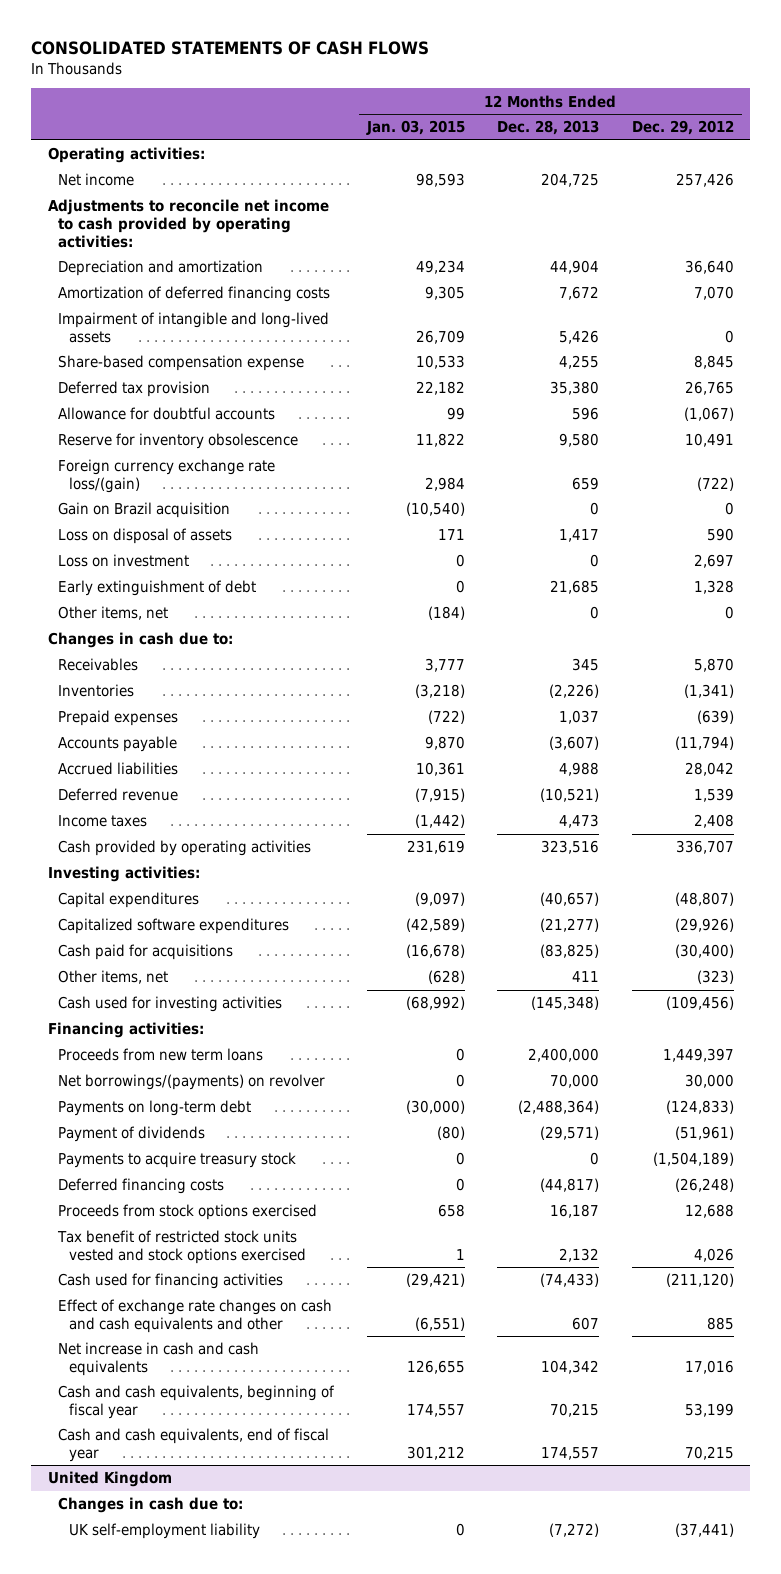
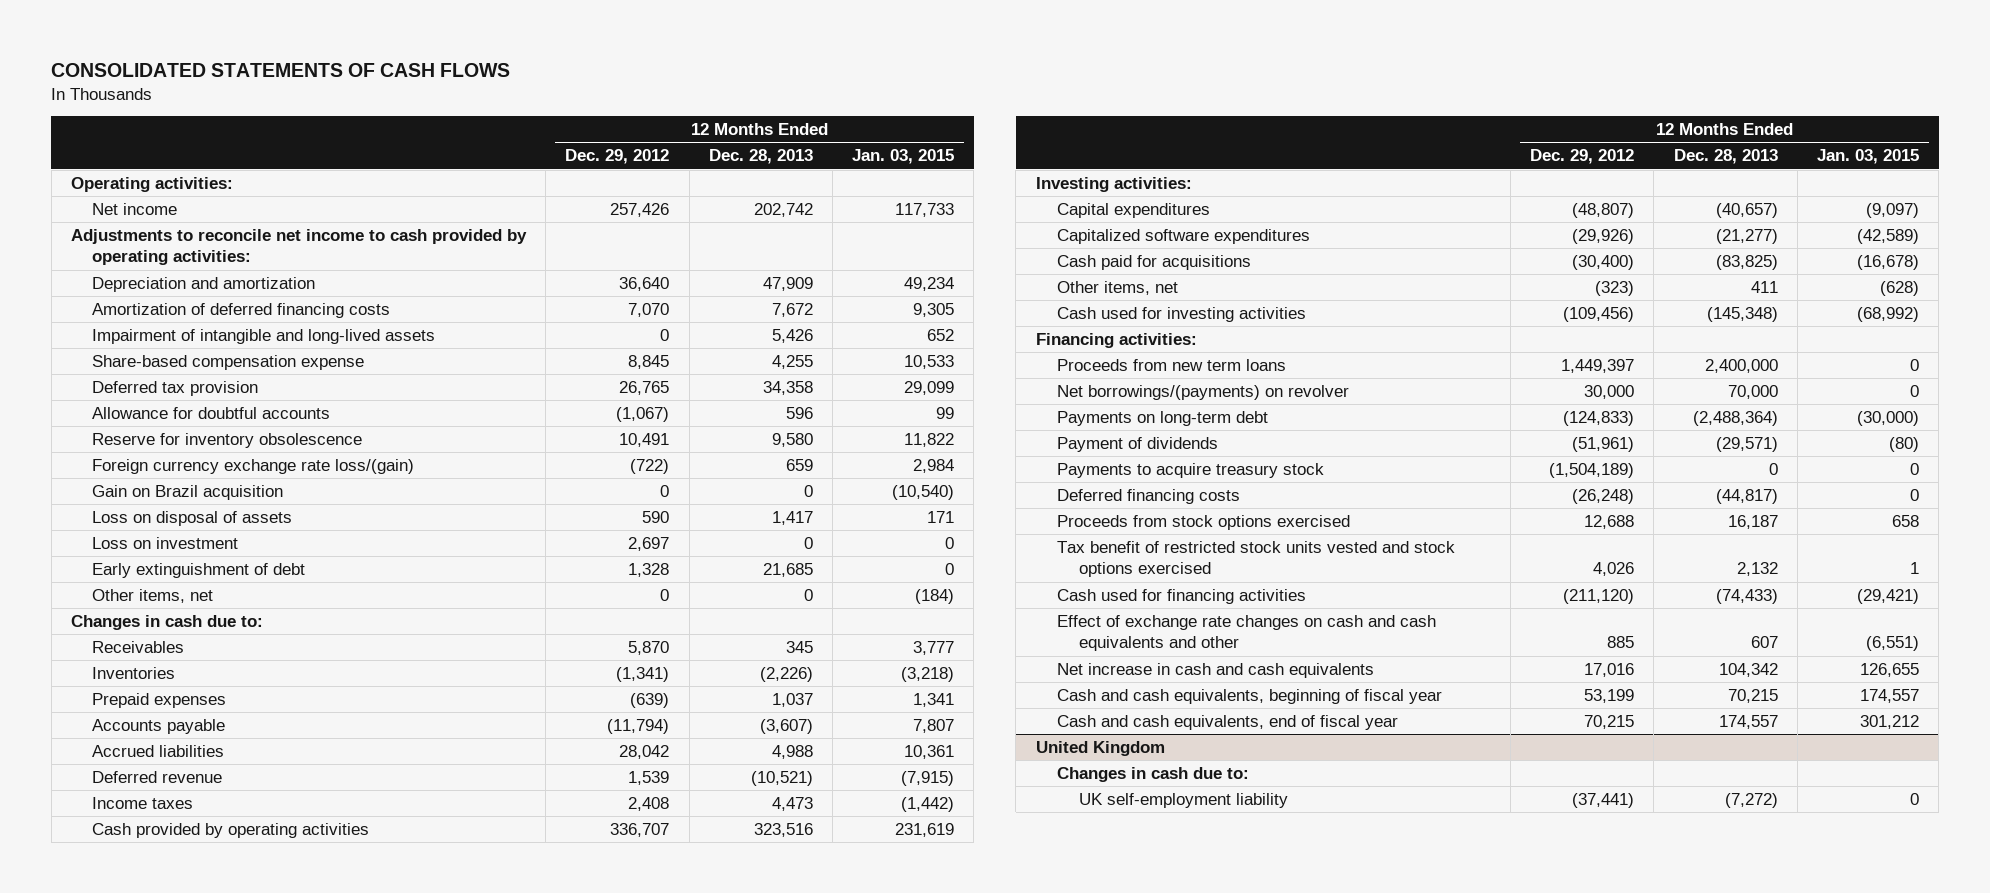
[415,173,465,188] 98,593 -> [895,202,955,217] 117,733
[541,173,600,188] 204,725 -> [753,202,813,217] 202,742
[550,260,600,275] 44,904 -> [762,276,813,291] 47,909
[415,329,465,344] 26,709 -> [927,328,955,341] 652
[415,381,465,396] 22,182 -> [904,380,955,395] 29,099
[550,381,600,396] 35,380 -> [762,380,813,395] 34,358
[427,710,465,725] (722) -> [913,692,955,707] 1,341
[424,736,465,751] 9,870 -> [913,718,955,733] 7,807

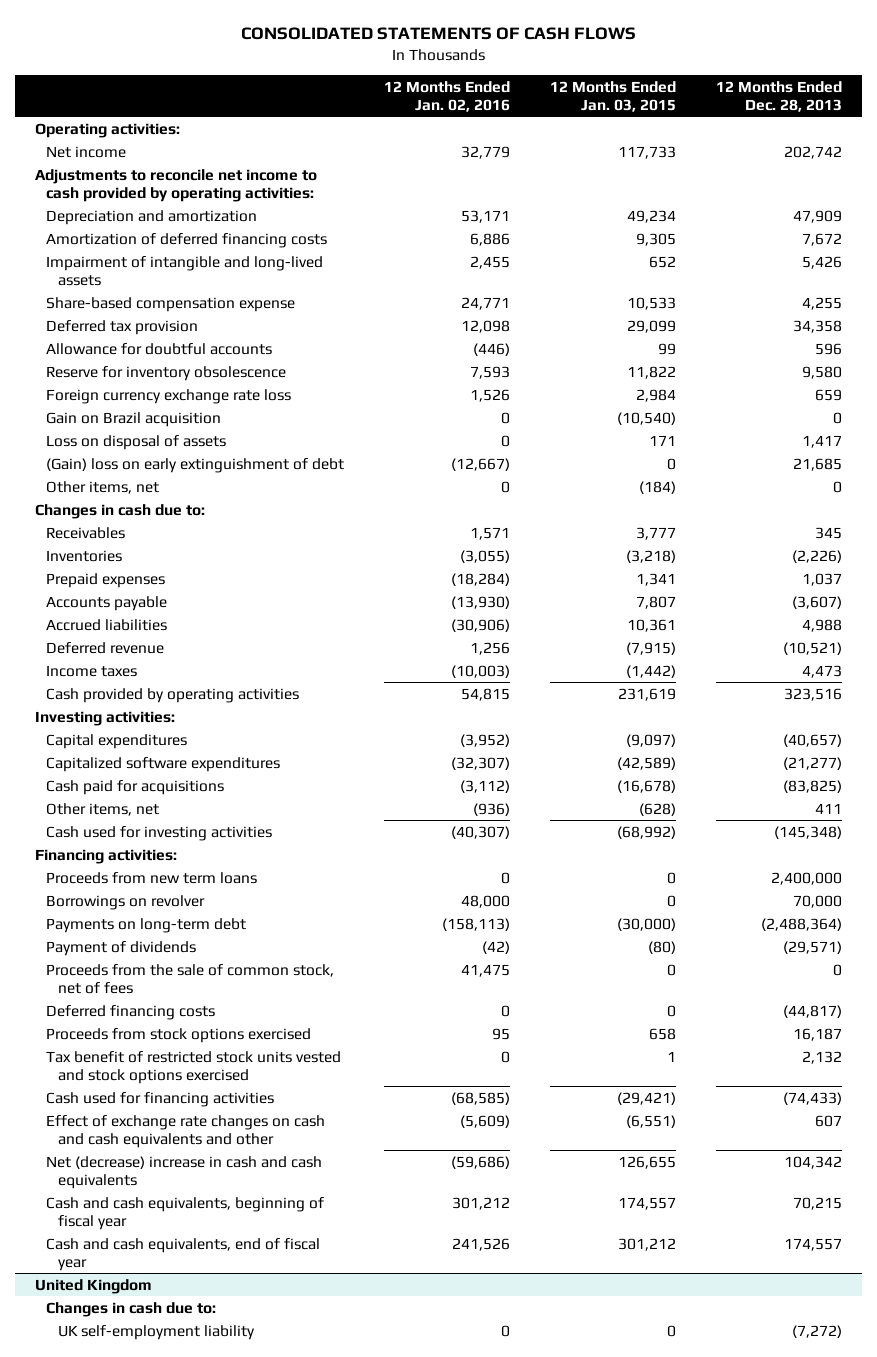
[565,149,670,165] Dec. 29, 2012 -> none
none -> [384,80,511,112] 12 Months Ended Jan. 02, 2016
[92,458,415,474] Foreign currency exchange rate loss/(gain) -> [46,388,292,404] Foreign currency exchange rate loss
[92,536,239,549] Loss on investment -> none
[92,562,306,578] Early extinguishment of debt -> [46,457,345,473] (Gain) loss on early extinguishment of debt
[1057,384,1350,400] Net borrowings/(payments) on revolver -> [46,894,206,910] Borrowings on revolver
[1057,462,1325,478] Payments to acquire treasury stock -> none
none -> [46,963,335,994] Proceeds from the sale of common stock, net of fees
[1057,662,1375,678] Net increase in cash and cash equivalents -> [46,1155,323,1189] Net (decrease) increase in cash and cash equivalents

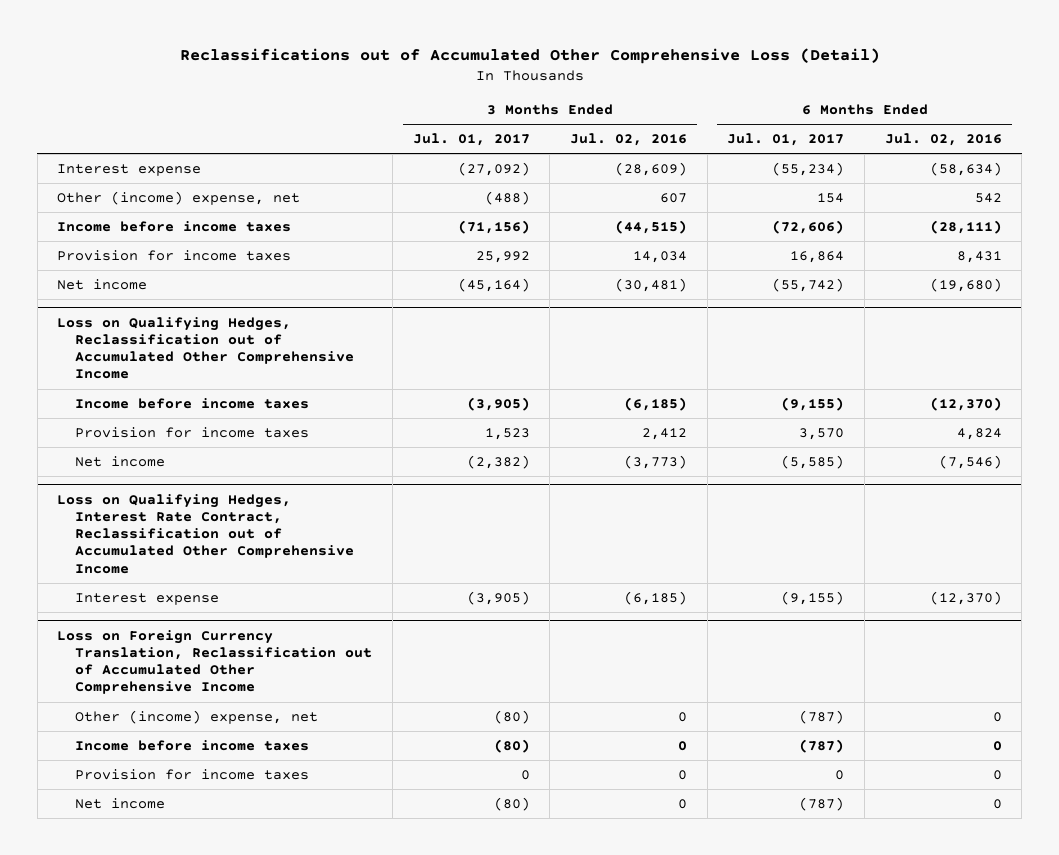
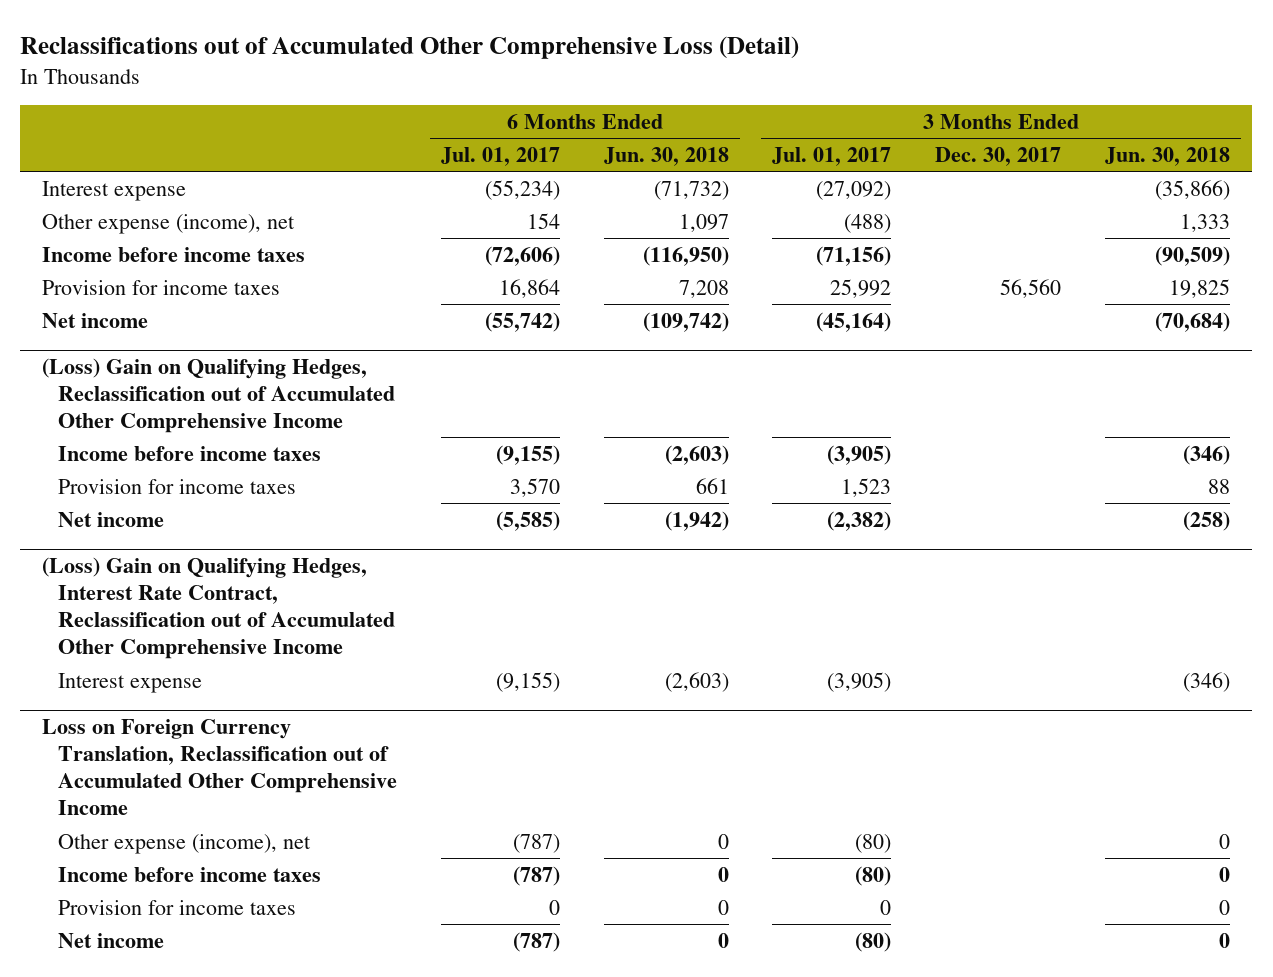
[569,132,687,146] Jul. 02, 2016 -> none
[884,132,1002,146] Jul. 02, 2016 -> none
none -> [603,146,729,166] Jun. 30, 2018
none -> [935,146,1062,166] Dec. 30, 2017
none -> [1105,146,1231,166] Jun. 30, 2018
[57,190,301,205] Other (income) expense, net -> [42,213,296,234] Other expense (income), net
[57,316,355,380] Loss on Qualifying Hedges, Reclassification out of Accumulated Other Comprehensive Income -> [42,358,395,434] (Loss) Gain on Qualifying Hedges, Reclassification out of Accumulated Other Comprehensive Income
[57,493,355,574] Loss on Qualifying Hedges, Interest Rate Contract, Reclassification out of Accumulated Other Comprehensive Income -> [42,557,395,660] (Loss) Gain on Qualifying Hedges, Interest Rate Contract, Reclassification out of Accumulated Other Comprehensive Income
[75,709,319,724] Other (income) expense, net -> [57,833,311,854] Other expense (income), net

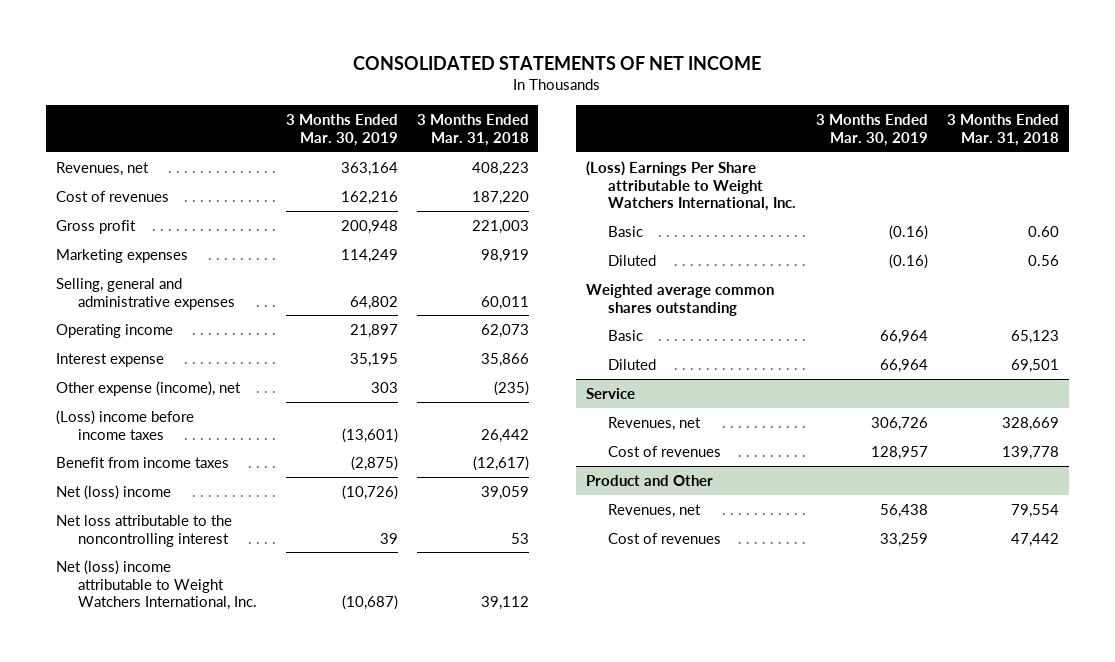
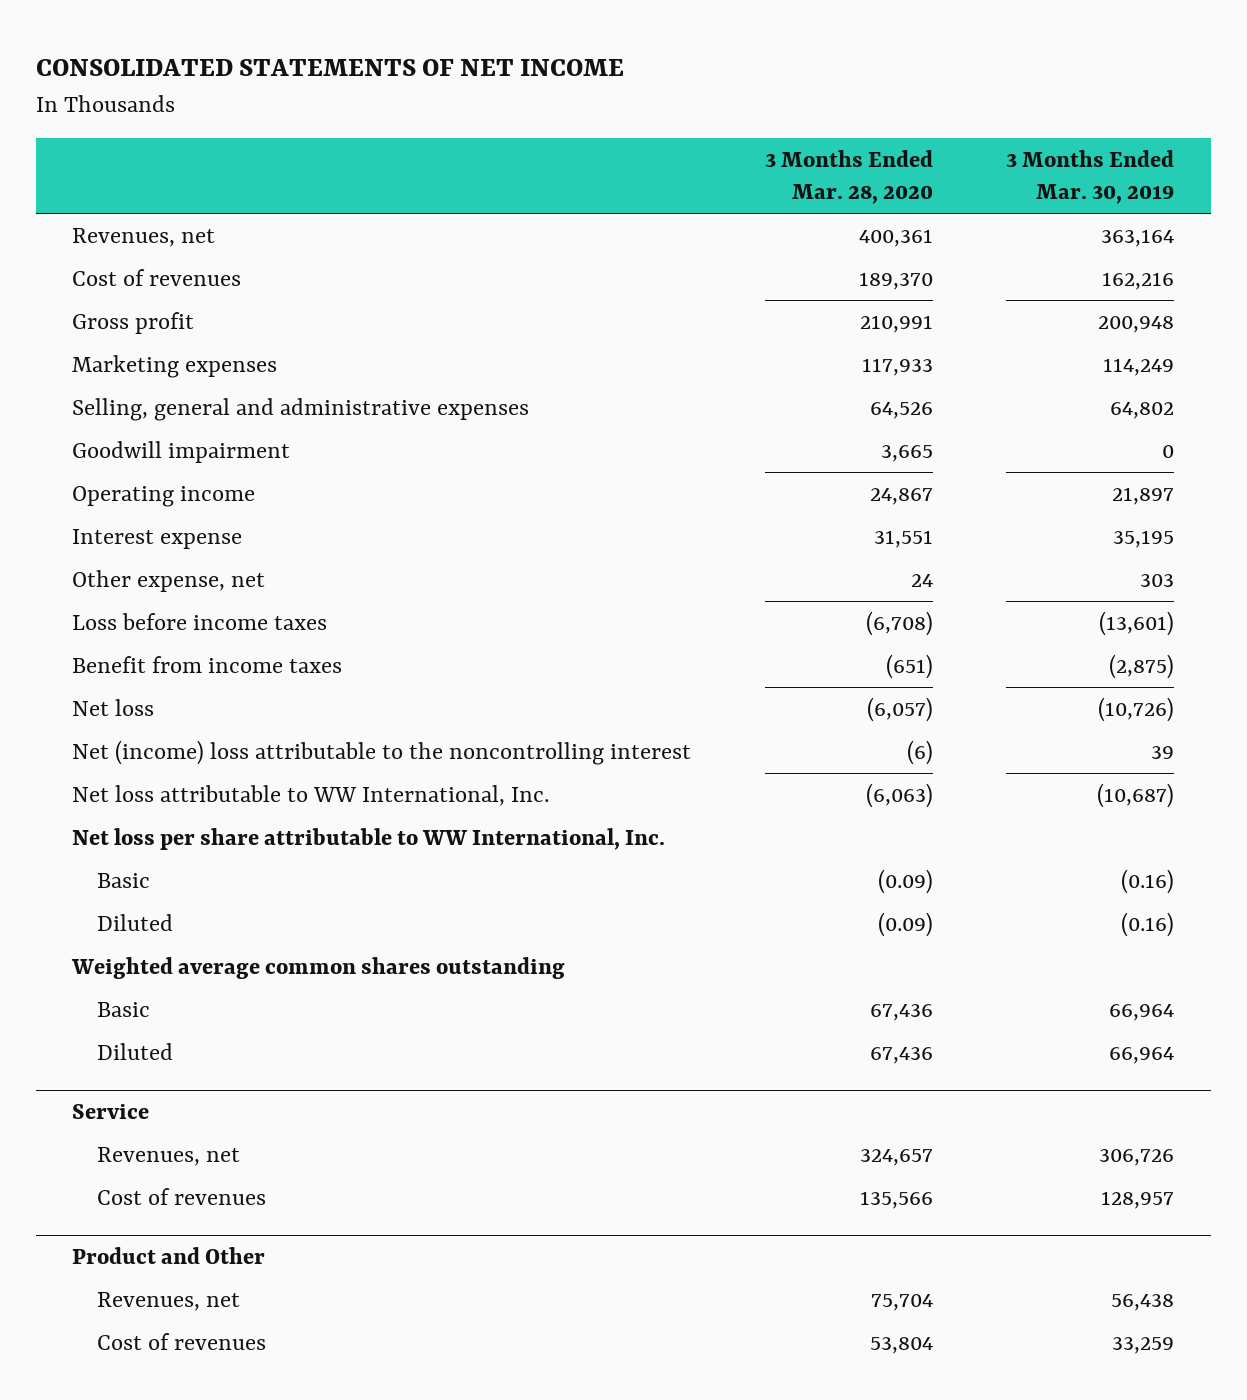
[416,113,529,146] 3 Months Ended Mar. 31, 2018 -> none
none -> [764,149,933,204] 3 Months Ended Mar. 28, 2020
none -> [72,441,291,464] Goodwill impairment
[55,380,241,396] Other expense (income), net -> [72,570,266,593] Other expense, net
[55,409,194,440] (Loss) income before income taxes -> [72,613,328,631] Loss before income taxes
[55,484,171,500] Net (loss) income -> [72,699,155,717] Net loss
[55,514,232,547] Net loss attributable to the noncontrolling interest -> [72,740,692,766] Net (income) loss attributable to the noncontrolling interest
[55,559,258,611] Net (loss) income attributable to Weight Watchers International, Inc. -> [72,785,550,807] Net loss attributable to WW International, Inc.
[585,160,797,212] (Loss) Earnings Per Share attributable to Weight Watchers International, Inc. -> [72,828,666,851] Net loss per share attributable to WW International, Inc.

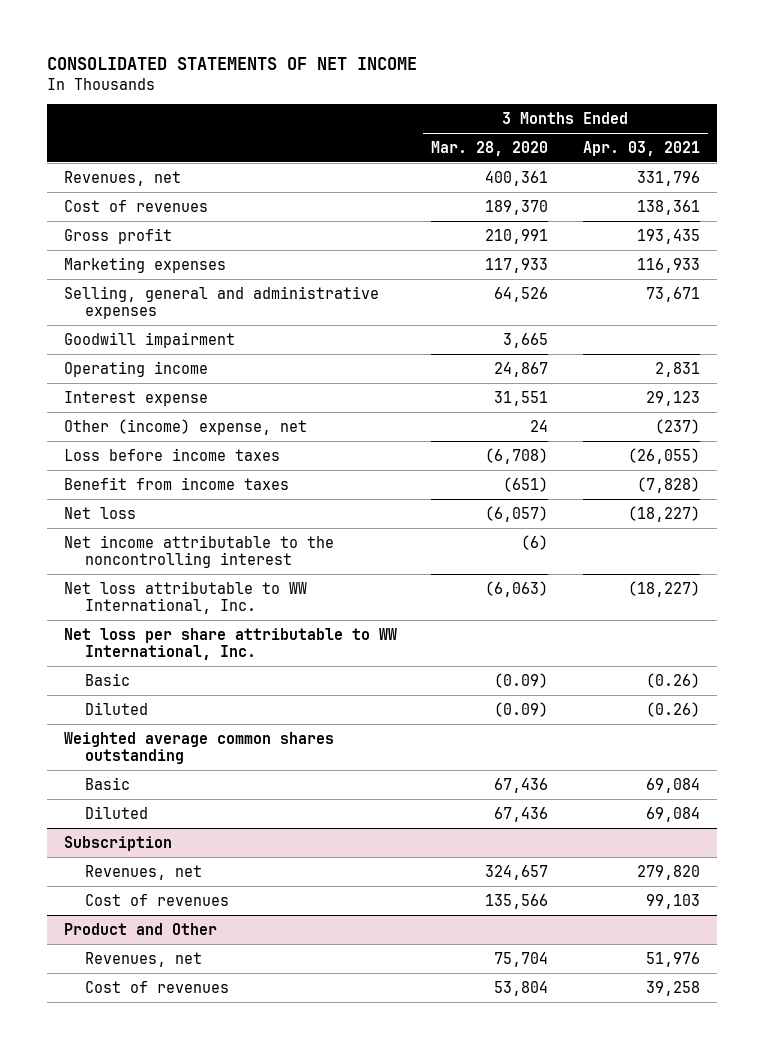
[1006,149,1175,204] 3 Months Ended Mar. 30, 2019 -> none
none -> [582,140,700,156] Apr. 03, 2021
[72,570,266,593] Other expense, net -> [63,418,307,435] Other (income) expense, net
[72,740,692,766] Net (income) loss attributable to the noncontrolling interest -> [63,534,334,569] Net income attributable to the noncontrolling interest
[72,1104,150,1120] Service -> none
none -> [63,835,172,851] Subscription

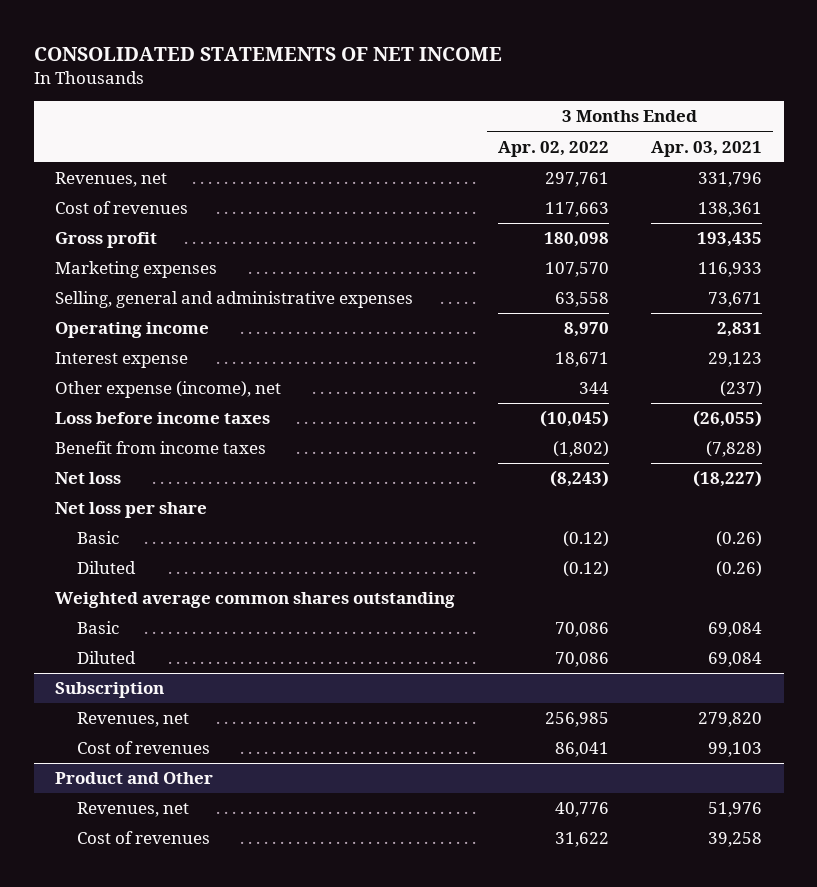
[431,140,549,156] Mar. 28, 2020 -> none
none -> [497,140,609,157] Apr. 02, 2022
[63,331,235,348] Goodwill impairment -> none
[63,418,307,435] Other (income) expense, net -> [55,381,282,399] Other expense (income), net
[63,534,334,569] Net income attributable to the noncontrolling interest -> none
[63,580,307,615] Net loss attributable to WW International, Inc. -> none
[63,627,397,661] Net loss per share attributable to WW International, Inc. -> [55,502,208,519] Net loss per share

